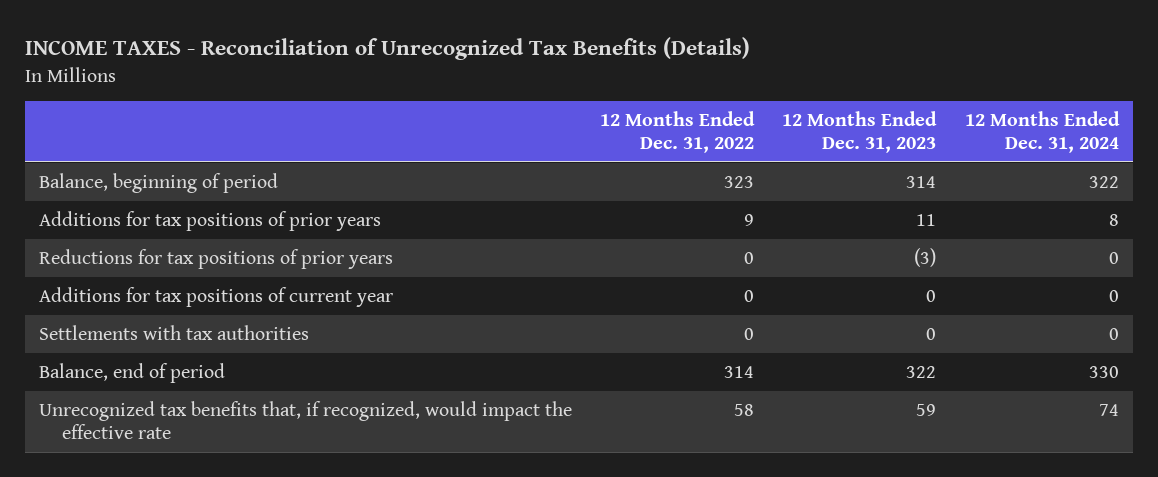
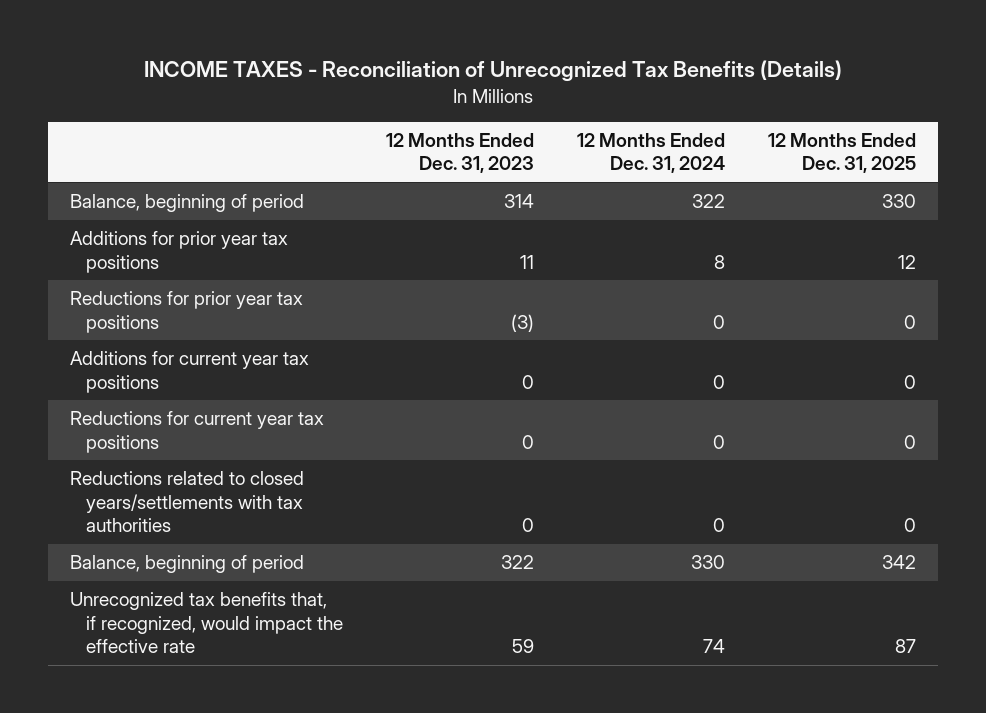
[600,111,756,154] 12 Months Ended Dec. 31, 2022 -> none
none -> [768,132,917,174] 12 Months Ended Dec. 31, 2025
[39,210,382,231] Additions for tax positions of prior years -> [69,231,288,273] Additions for prior year tax positions
[39,248,394,269] Reductions for tax positions of prior years -> [69,291,303,333] Reductions for prior year tax positions
[39,286,394,307] Additions for tax positions of current year -> [69,351,309,393] Additions for current year tax positions
none -> [69,411,324,453] Reductions for current year tax positions
[39,324,310,340] Settlements with tax authorities -> [69,471,304,533] Reductions related to closed years/settlements with tax authorities
[39,362,226,383] Balance, end of period -> [69,555,304,574] Balance, beginning of period

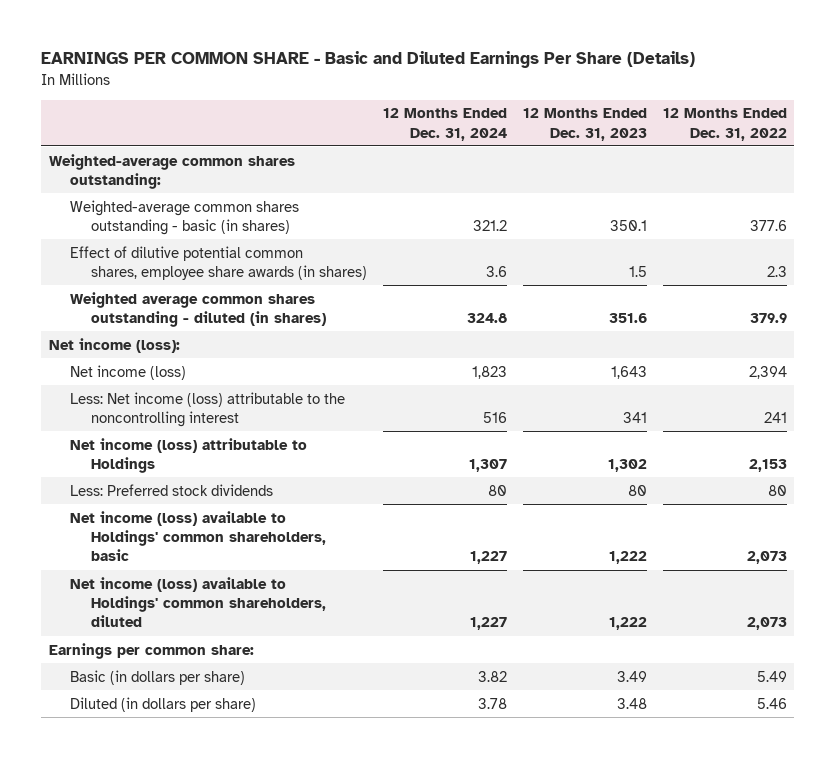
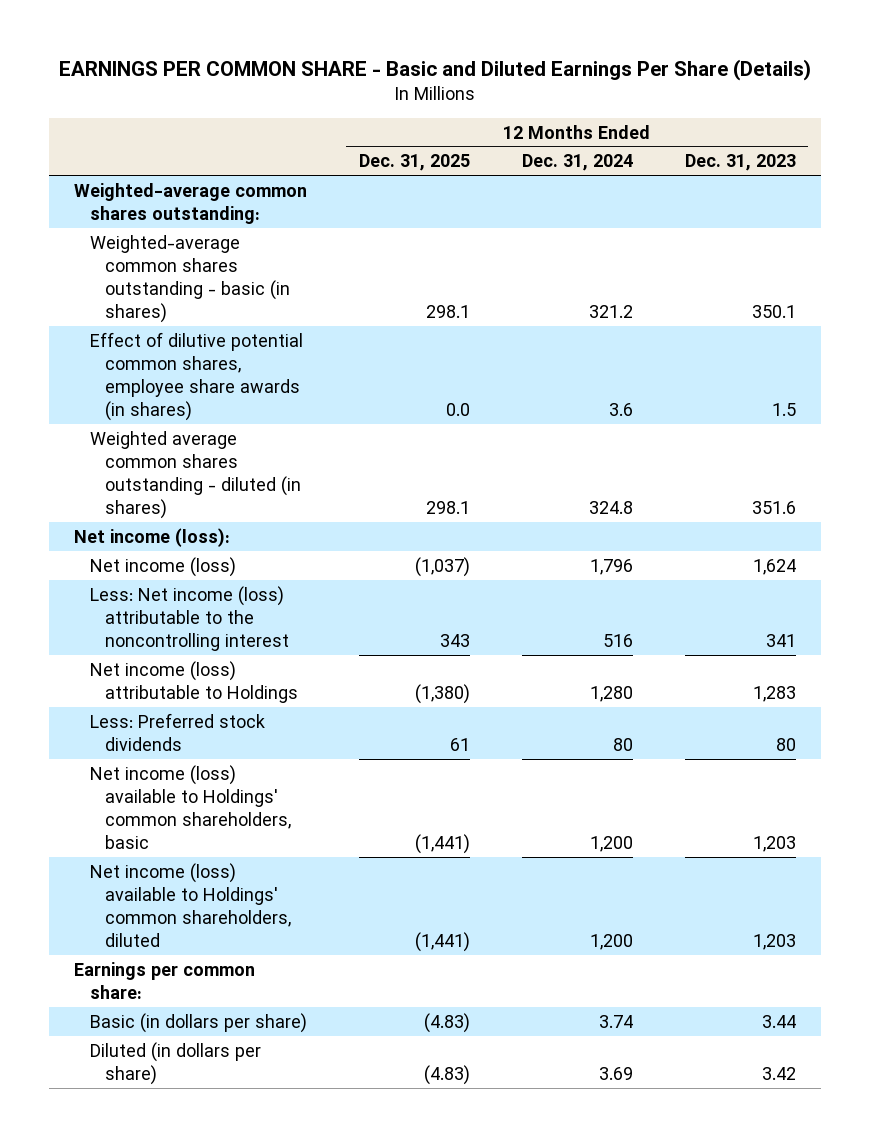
[662,108,787,141] 12 Months Ended Dec. 31, 2022 -> none
none -> [359,154,471,172] Dec. 31, 2025
[472,365,508,379] 1,823 -> [589,558,633,575] 1,796
[610,365,647,379] 1,643 -> [752,558,796,575] 1,624
[469,458,508,472] 1,307 -> [589,685,633,702] 1,280
[607,458,647,472] 1,302 -> [752,685,796,702] 1,283
[470,551,508,565] 1,227 -> [589,835,633,852] 1,200
[608,551,647,565] 1,222 -> [752,835,796,852] 1,203
[470,617,508,631] 1,227 -> [589,933,633,950] 1,200
[608,617,647,631] 1,222 -> [752,933,796,950] 1,203
[478,670,508,682] 3.82 -> [598,1014,633,1028] 3.74
[616,670,647,682] 3.49 -> [761,1014,796,1028] 3.44
[478,697,508,709] 3.78 -> [598,1066,633,1080] 3.69
[616,697,647,709] 3.48 -> [761,1066,796,1080] 3.42

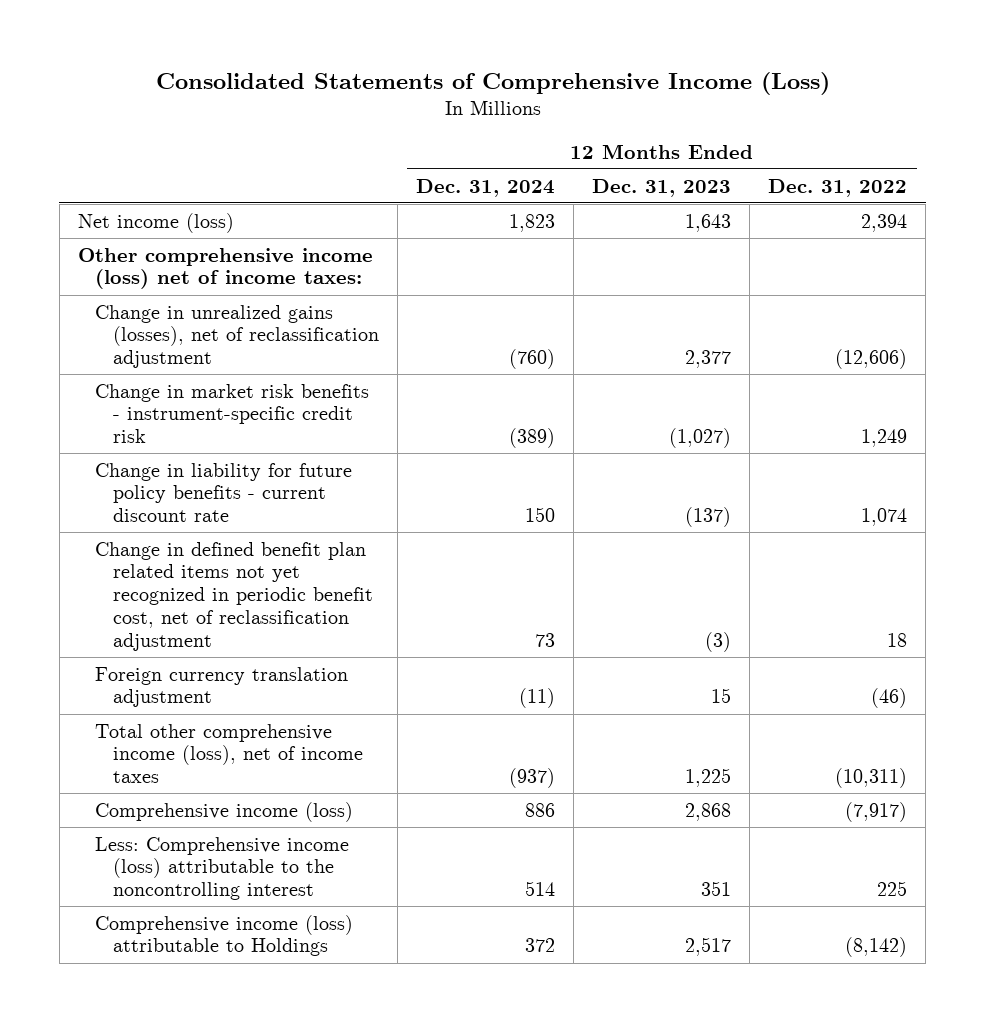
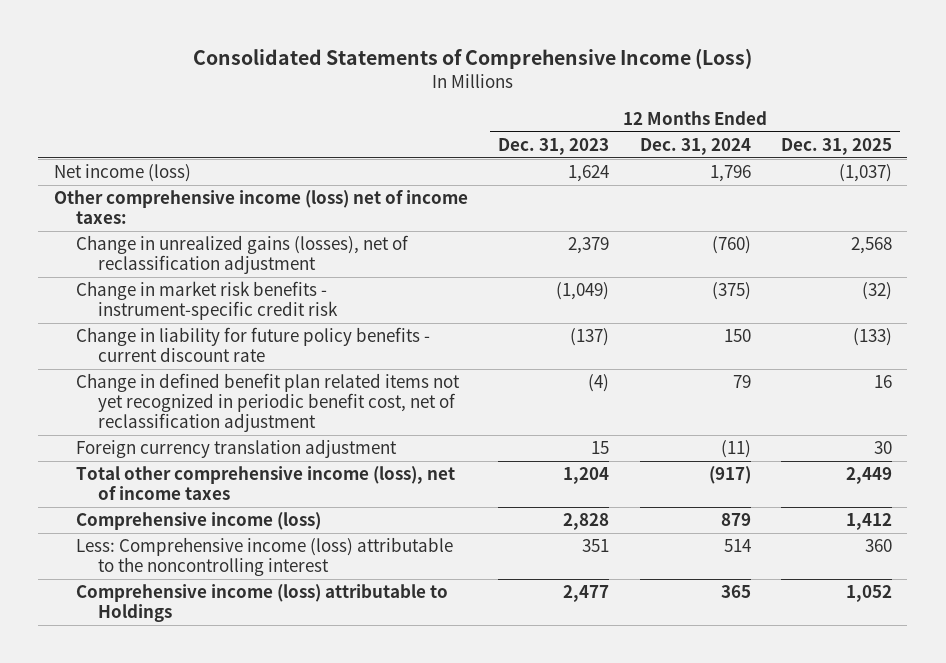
[768,178,908,197] Dec. 31, 2022 -> none
none -> [780,137,892,155] Dec. 31, 2025
[508,213,555,232] 1,823 -> [709,165,751,183] 1,796
[685,213,732,232] 1,643 -> [568,165,610,183] 1,624
[685,350,732,369] 2,377 -> [568,237,610,255] 2,379
[508,428,555,449] (389) -> [711,282,751,301] (375)
[669,428,732,449] (1,027) -> [556,282,610,301] (1,049)
[534,632,555,647] 73 -> [732,375,751,389] 79
[705,631,732,652] (3) -> [588,374,610,393] (4)
[508,768,555,789] (937) -> [708,466,751,485] (917)
[685,768,732,788] 1,225 -> [563,467,610,485] 1,204
[524,802,555,817] 886 -> [720,513,751,527] 879
[685,802,732,821] 2,868 -> [563,513,610,531] 2,828
[524,938,555,953] 372 -> [720,585,751,599] 365
[685,937,732,957] 2,517 -> [563,585,610,603] 2,477

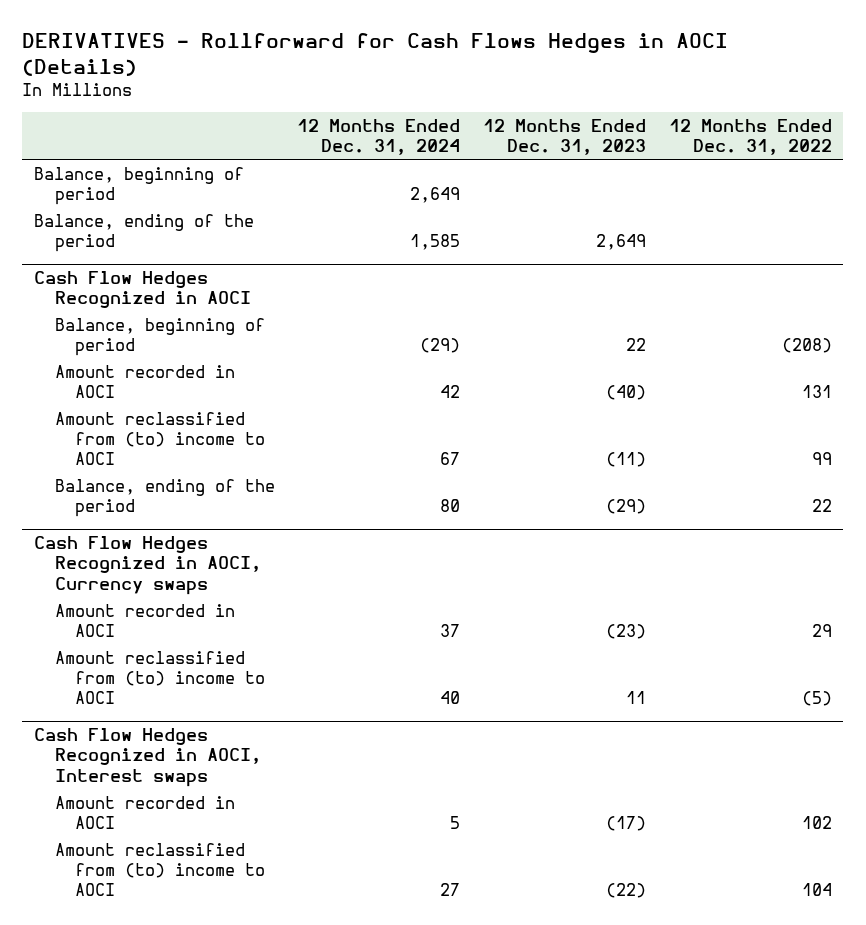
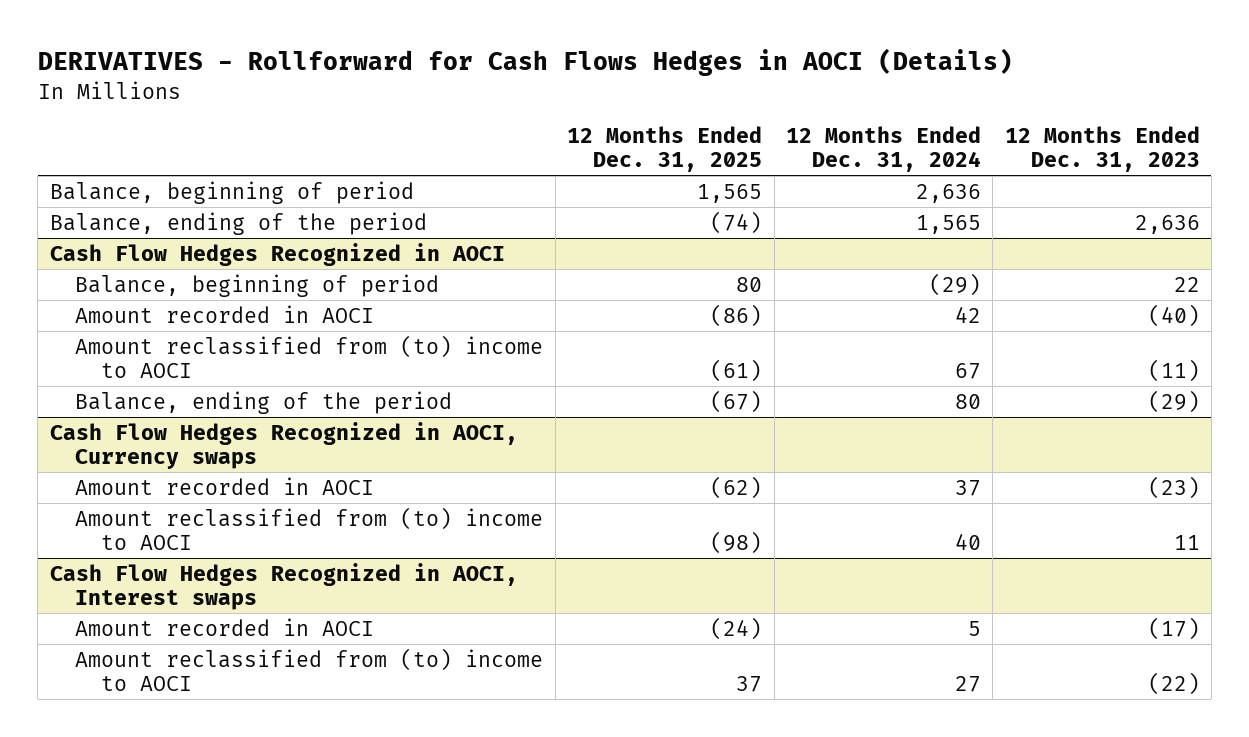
[669,118,833,156] 12 Months Ended Dec. 31, 2022 -> none
none -> [567,125,763,172] 12 Months Ended Dec. 31, 2025
[410,187,461,204] 2,649 -> [915,183,981,203] 2,636
[410,234,461,251] 1,585 -> [915,214,981,234] 1,565
[596,234,647,251] 2,649 -> [1134,214,1200,234] 2,636

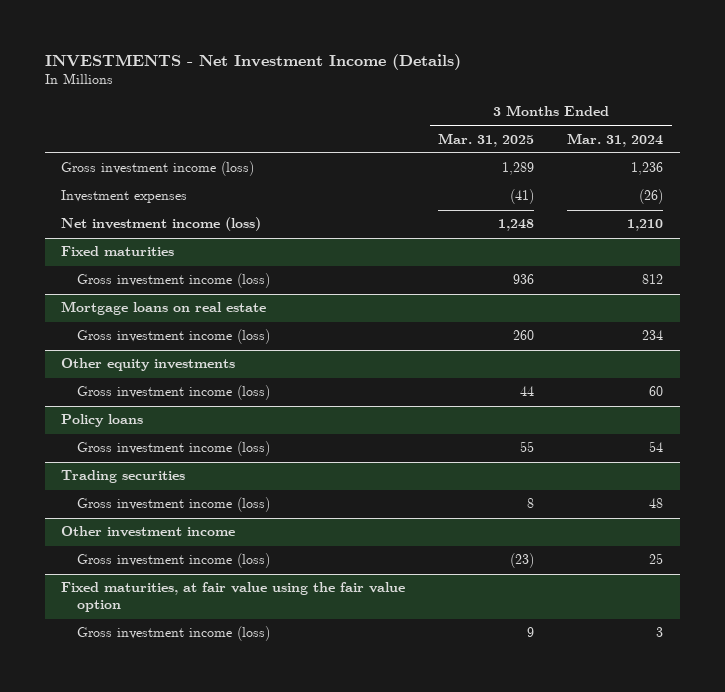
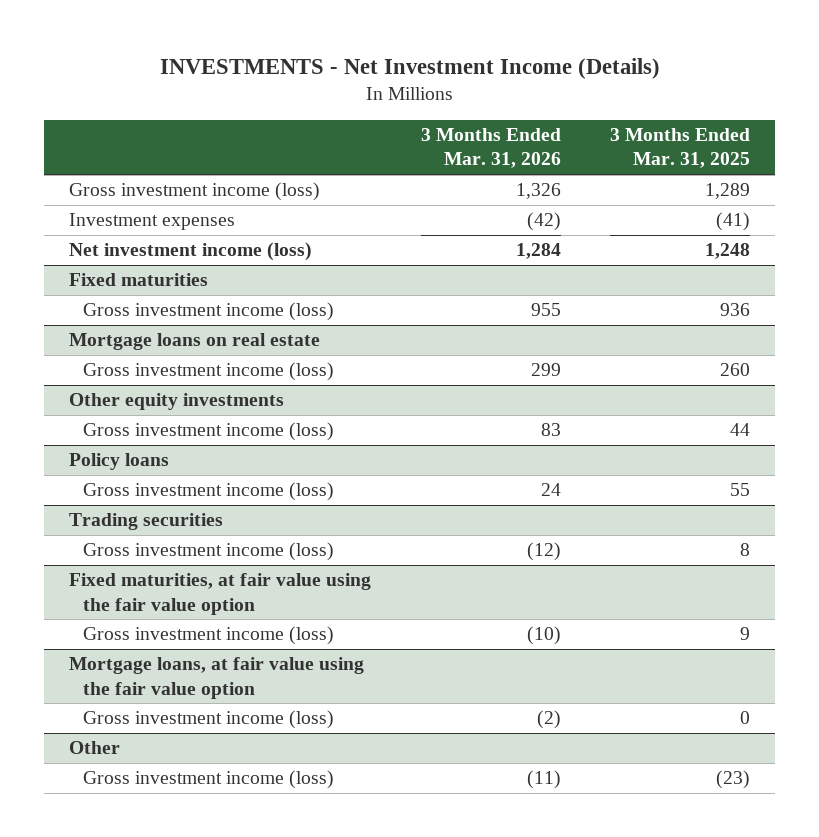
[567,132,664,147] Mar. 31, 2024 -> none
none -> [420,128,561,169] 3 Months Ended Mar. 31, 2026
[61,526,236,538] Other investment income -> none
[76,553,270,569] Gross investment income (loss) -> none
none -> [68,657,364,699] Mortgage loans, at fair value using the fair value option
none -> [82,710,334,730] Gross investment income (loss)
none -> [68,741,120,755] Other
none -> [82,770,334,790] Gross investment income (loss)

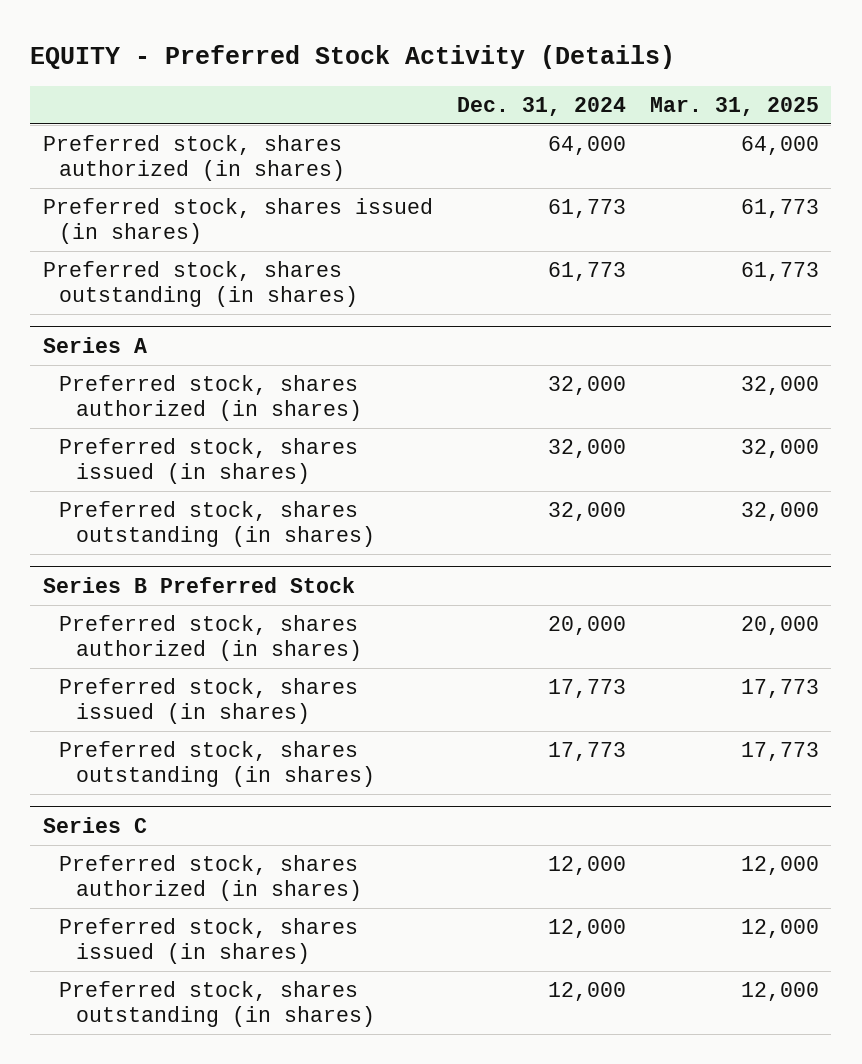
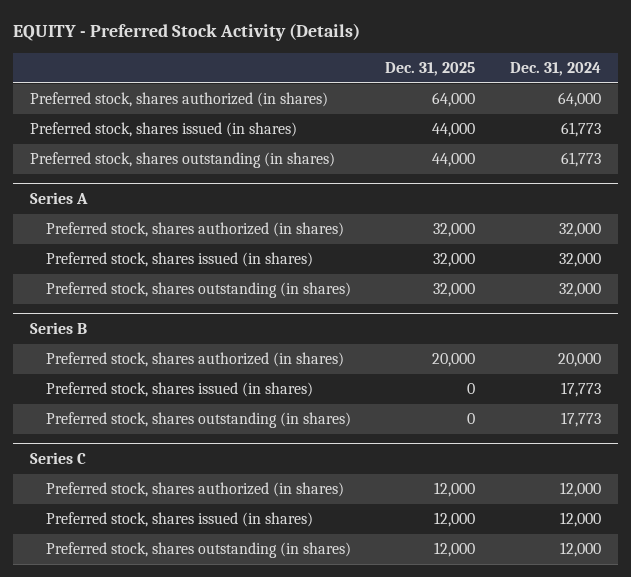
[650,96,820,116] Mar. 31, 2025 -> none
none -> [385,62,476,77] Dec. 31, 2025
[42,576,355,593] Series B Preferred Stock -> [30,322,88,335] Series B

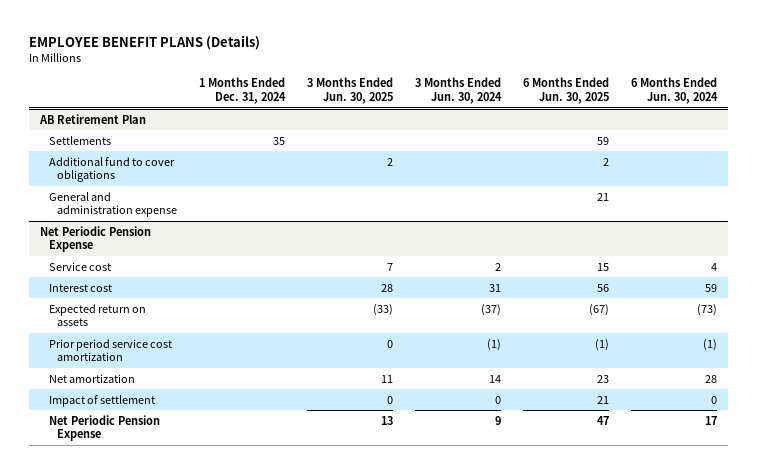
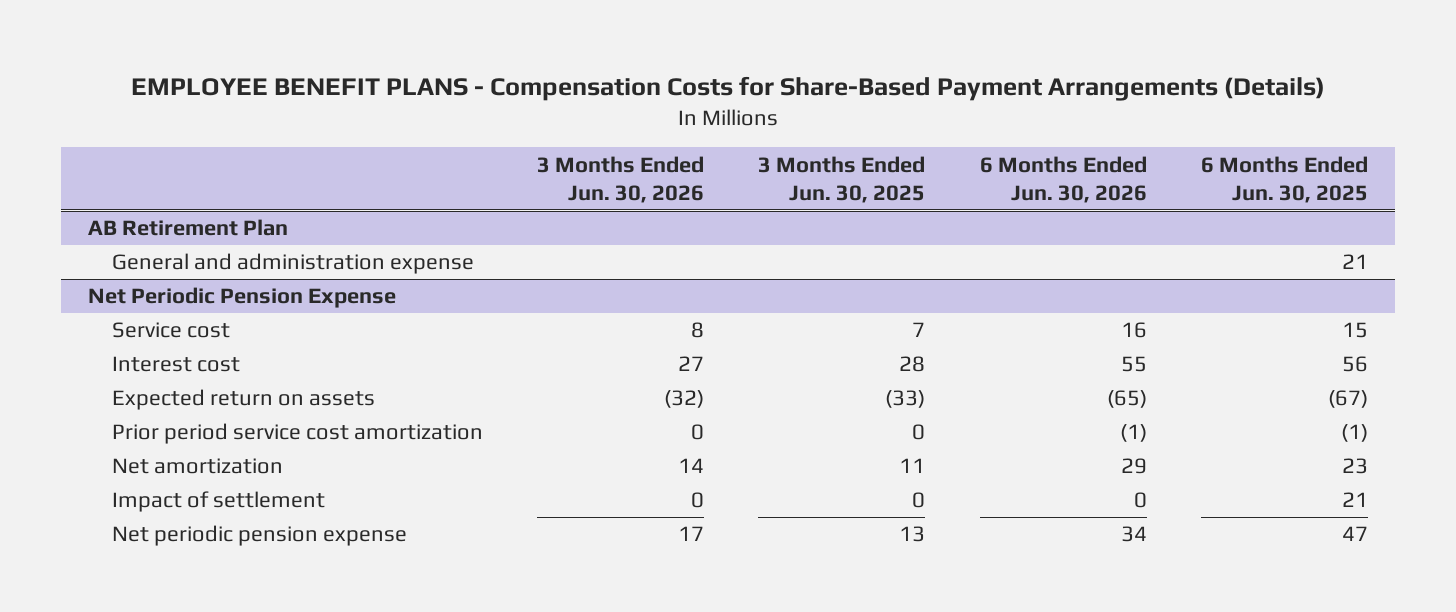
[29,34,261,50] EMPLOYEE BENEFIT PLANS (Details) -> [131,76,1326,102] EMPLOYEE BENEFIT PLANS - Compensation Costs for Share-Based Payment Arrangements (Details)
[199,77,287,105] 1 Months Ended Dec. 31, 2024 -> none
[414,77,502,105] 3 Months Ended Jun. 30, 2024 -> none
[630,77,718,105] 6 Months Ended Jun. 30, 2024 -> none
none -> [537,155,705,204] 3 Months Ended Jun. 30, 2026
none -> [979,155,1147,204] 6 Months Ended Jun. 30, 2026
[48,135,111,145] Settlements -> none
[48,156,175,183] Additional fund to cover obligations -> none
[48,414,160,442] Net Periodic Pension Expense -> [111,525,407,547] Net periodic pension expense

